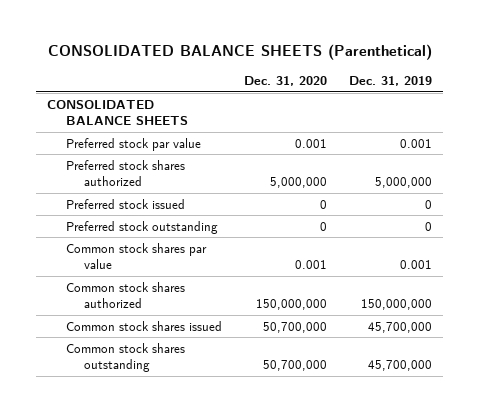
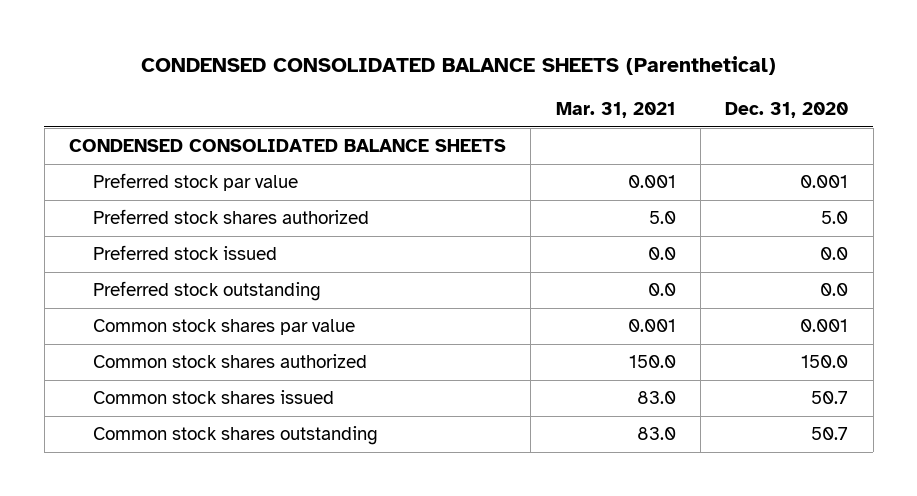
[47,44,432,61] CONSOLIDATED BALANCE SHEETS (Parenthetical) -> [140,56,776,76] CONDENSED CONSOLIDATED BALANCE SHEETS (Parenthetical)
[349,76,433,87] Dec. 31, 2019 -> none
none -> [555,101,676,118] Mar. 31, 2021
[47,99,188,126] CONSOLIDATED BALANCE SHEETS -> [68,139,506,153] CONDENSED CONSOLIDATED BALANCE SHEETS
[270,177,328,189] 5,000,000 -> [821,211,849,225] 5.0
[320,199,328,209] 0 -> [820,247,849,261] 0.0
[320,221,328,231] 0 -> [820,283,849,297] 0.0
[256,299,328,311] 150,000,000 -> [801,355,849,369] 150.0
[263,321,328,333] 50,700,000 -> [811,391,849,405] 50.7
[263,360,328,372] 50,700,000 -> [811,427,849,441] 50.7

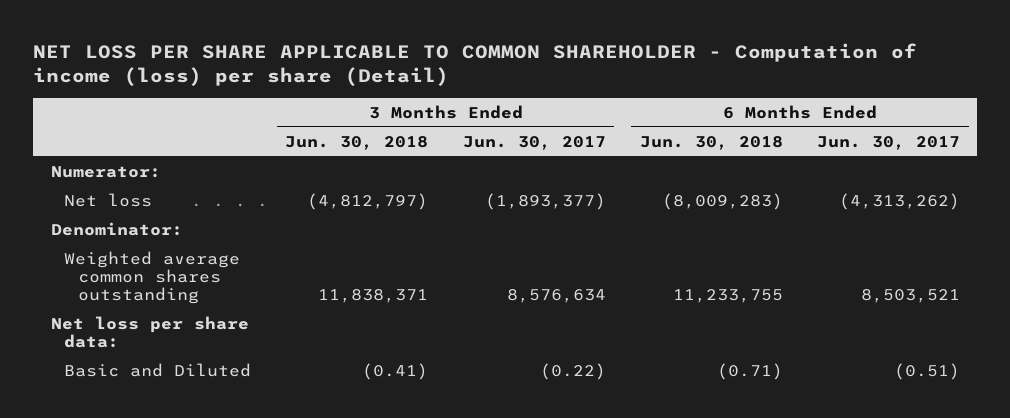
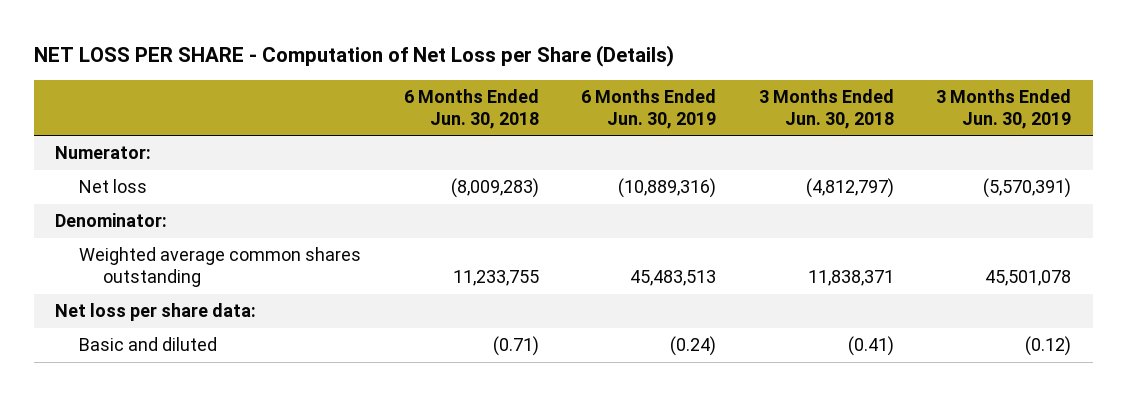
[33,42,918,87] NET LOSS PER SHARE APPLICABLE TO COMMON SHAREHOLDER - Computation of income (loss) per share (Detail) -> [33,44,674,67] NET LOSS PER SHARE - Computation of Net Loss per Share (Details)
[462,135,606,150] Jun. 30, 2017 -> none
[816,135,960,150] Jun. 30, 2017 -> none
none -> [581,88,717,129] 6 Months Ended Jun. 30, 2019
none -> [936,88,1072,129] 3 Months Ended Jun. 30, 2019
[64,363,252,378] Basic and Diluted -> [79,337,218,352] Basic and diluted

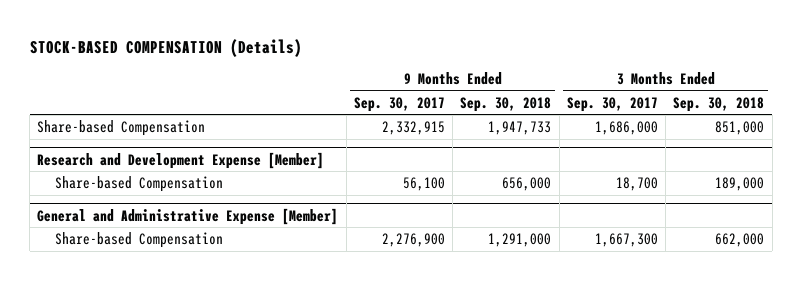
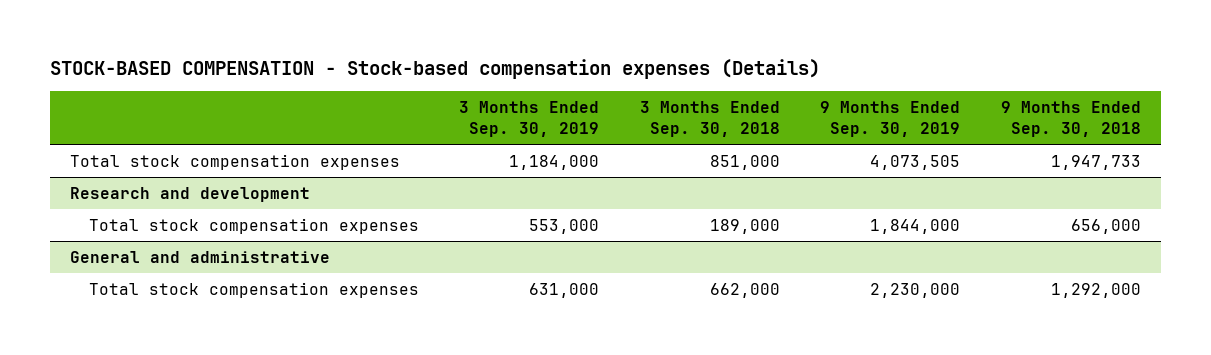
[29,38,302,57] STOCK-BASED COMPENSATION (Details) -> [50,59,821,80] STOCK-BASED COMPENSATION - Stock-based compensation expenses (Details)
[353,96,445,112] Sep. 30, 2017 -> none
[566,96,658,112] Sep. 30, 2017 -> none
none -> [459,101,600,138] 3 Months Ended Sep. 30, 2019
none -> [820,101,961,138] 9 Months Ended Sep. 30, 2019
[54,231,223,248] Share-based Compensation -> none
[37,119,206,136] Share-based Compensation -> [70,154,401,171] Total stock compensation expenses
[37,151,325,169] Research and Development Expense [Member] -> [70,187,311,203] Research and development
[54,175,223,192] Share-based Compensation -> [88,218,419,235] Total stock compensation expenses
[37,207,339,225] General and Administrative Expense [Member] -> [70,251,331,264] General and administrative
none -> [88,282,419,299] Total stock compensation expenses

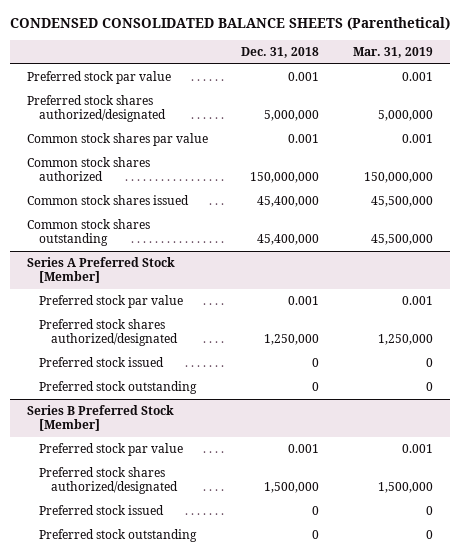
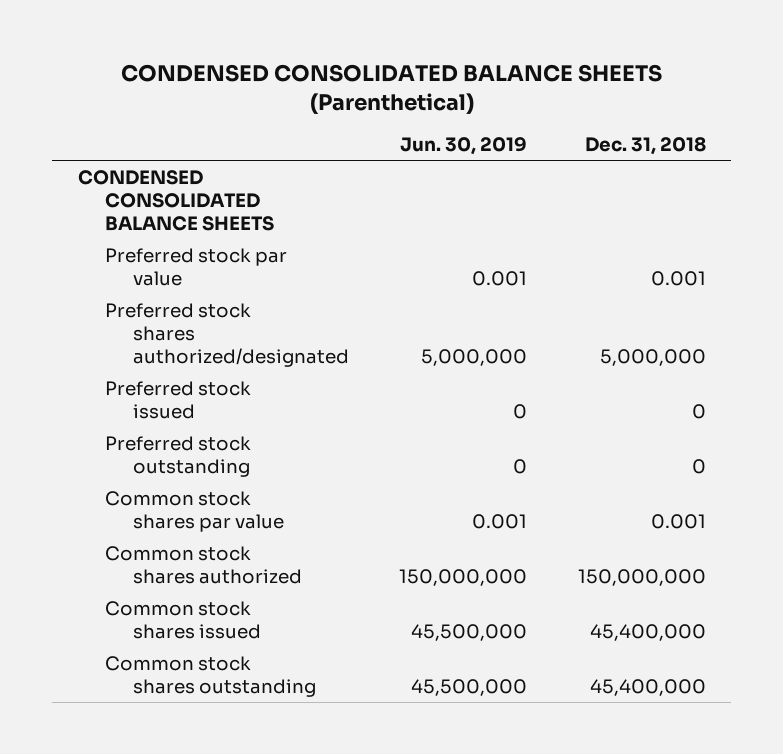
[353,47,434,59] Mar. 31, 2019 -> none
none -> [400,136,528,155] Jun. 30, 2019
none -> [77,169,275,232] CONDENSED CONSOLIDATED BALANCE SHEETS
none -> [105,380,252,420] Preferred stock issued
none -> [105,435,252,478] Preferred stock outstanding
[26,257,175,284] Series A Preferred Stock [Member] -> none
[38,295,183,309] Preferred stock par value -> none
[38,319,178,347] Preferred stock shares authorized/designated -> none
[38,357,164,368] Preferred stock issued -> none
[38,381,197,395] Preferred stock outstanding -> none
[26,405,174,432] Series B Preferred Stock [Member] -> none
[38,443,183,457] Preferred stock par value -> none
[38,467,178,495] Preferred stock shares authorized/designated -> none
[38,505,164,516] Preferred stock issued -> none
[38,529,197,543] Preferred stock outstanding -> none

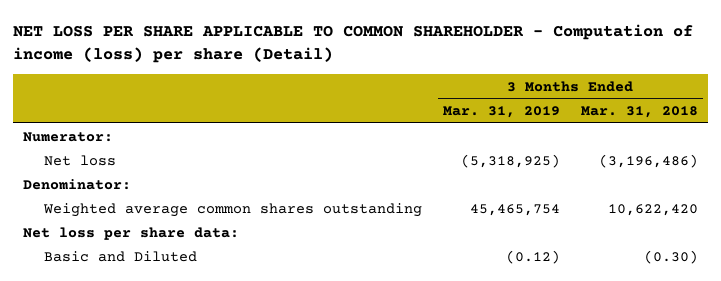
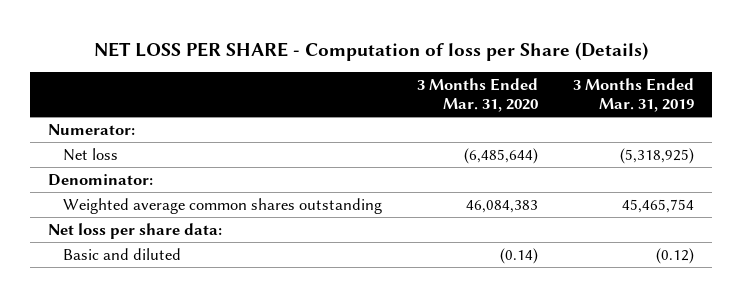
[13,24,694,64] NET LOSS PER SHARE APPLICABLE TO COMMON SHAREHOLDER - Computation of income (loss) per share (Detail) -> [93,41,648,61] NET LOSS PER SHARE - Computation of loss per Share (Details)
[580,105,698,118] Mar. 31, 2018 -> none
none -> [417,77,539,113] 3 Months Ended Mar. 31, 2020
[44,250,198,262] Basic and Diluted -> [63,247,182,260] Basic and diluted

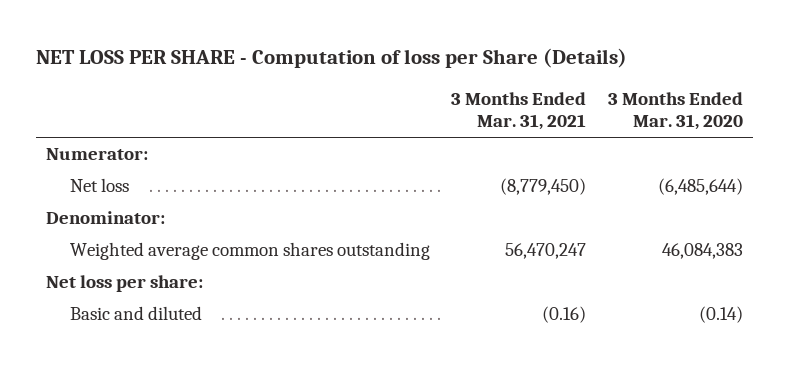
[573,77,695,113] 3 Months Ended Mar. 31, 2019 -> none
none -> [451,91,587,131] 3 Months Ended Mar. 31, 2021
[47,222,222,239] Net loss per share data: -> [46,275,204,293] Net loss per share:

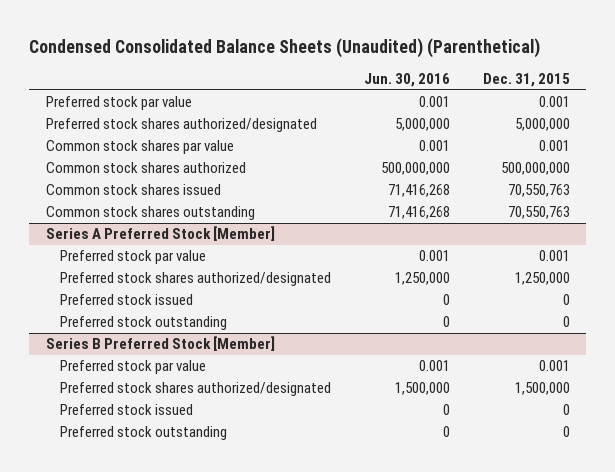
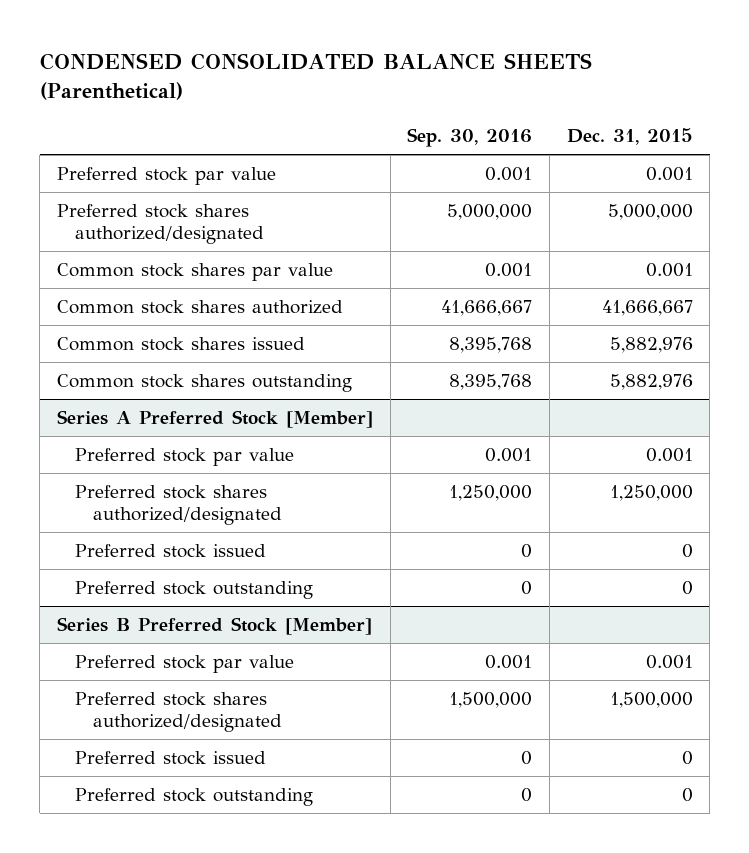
[29,37,541,58] Condensed Consolidated Balance Sheets (Unaudited) (Parenthetical) -> [39,53,592,101] CONDENSED CONSOLIDATED BALANCE SHEETS (Parenthetical)
[363,73,450,88] Jun. 30, 2016 -> none
none -> [407,128,533,148] Sep. 30, 2016
[500,162,570,176] 500,000,000 -> [601,299,693,316] 41,666,667
[507,184,570,198] 70,550,763 -> [609,336,693,353] 5,882,976
[507,206,570,220] 70,550,763 -> [609,373,693,390] 5,882,976

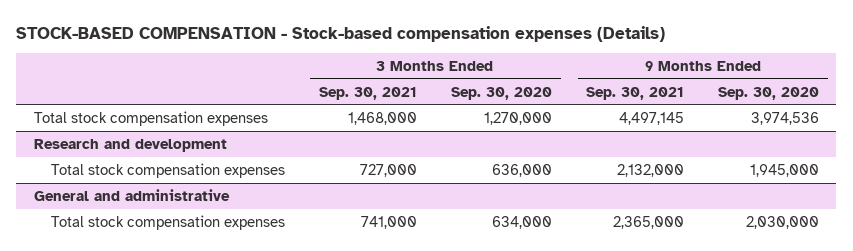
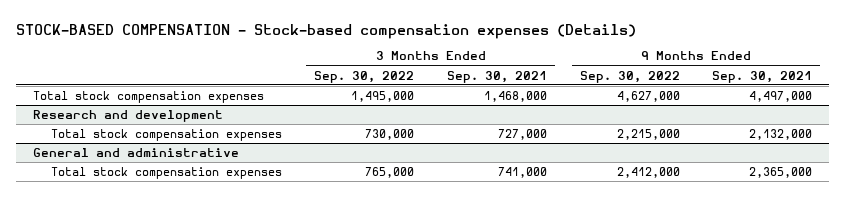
[450,86,552,100] Sep. 30, 2020 -> none
[718,86,820,100] Sep. 30, 2020 -> none
none -> [314,70,415,83] Sep. 30, 2022
none -> [579,70,680,83] Sep. 30, 2022
[619,111,685,125] 4,497,145 -> [749,91,813,103] 4,497,000

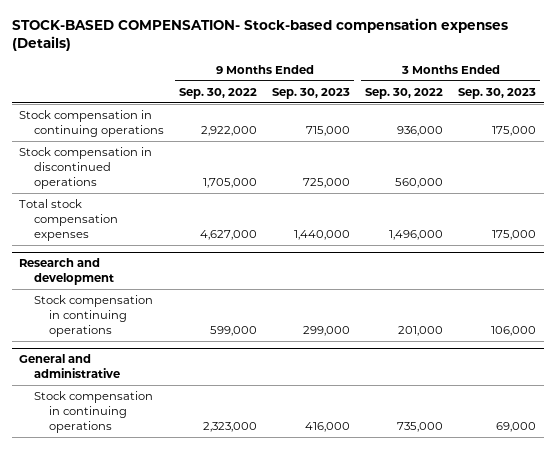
[16,23,637,39] STOCK-BASED COMPENSATION - Stock-based compensation expenses (Details) -> [11,17,508,51] STOCK-BASED COMPENSATION- Stock-based compensation expenses (Details)
[447,70,548,83] Sep. 30, 2021 -> none
[712,70,813,83] Sep. 30, 2021 -> none
none -> [272,87,351,99] Sep. 30, 2023
none -> [458,87,537,99] Sep. 30, 2023
none -> [19,109,165,137] Stock compensation in continuing operations
none -> [19,146,153,189] Stock compensation in discontinued operations
[351,91,415,103] 1,495,000 -> [389,229,444,240] 1,496,000
[50,129,282,142] Total stock compensation expenses -> none
none -> [34,294,154,337] Stock compensation in continuing operations
[50,167,282,180] Total stock compensation expenses -> none
none -> [34,390,154,433] Stock compensation in continuing operations

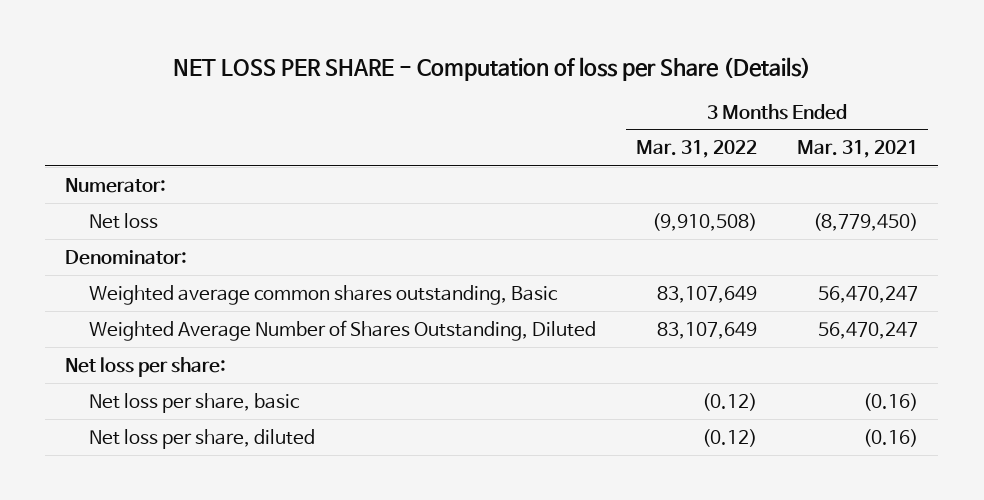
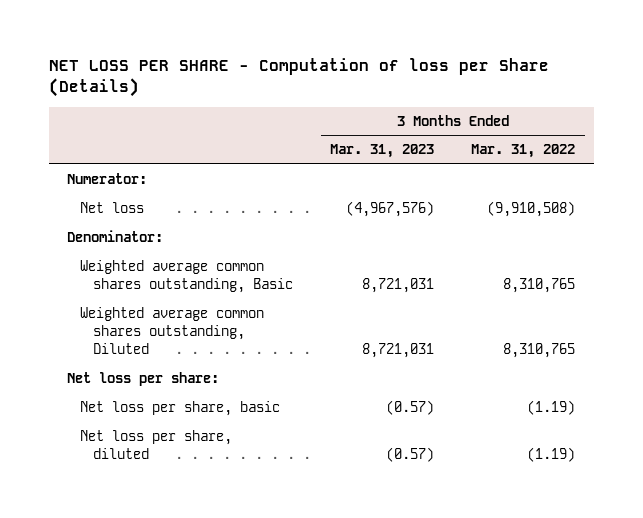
[797,140,919,159] Mar. 31, 2021 -> none
none -> [330,144,435,159] Mar. 31, 2023
[656,285,757,303] 83,107,649 -> [503,278,576,294] 8,310,765
[88,319,596,341] Weighted Average Number of Shares Outstanding, Diluted -> [80,307,265,355] Weighted average common shares outstanding, Diluted
[656,321,757,339] 83,107,649 -> [503,343,576,359] 8,310,765
[701,392,757,411] (0.12) -> [527,400,576,416] (1.19)
[701,428,757,447] (0.12) -> [527,447,576,463] (1.19)

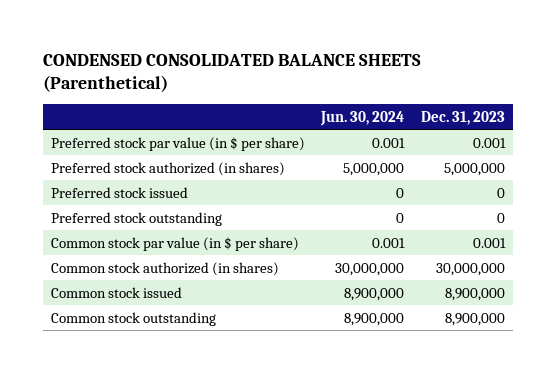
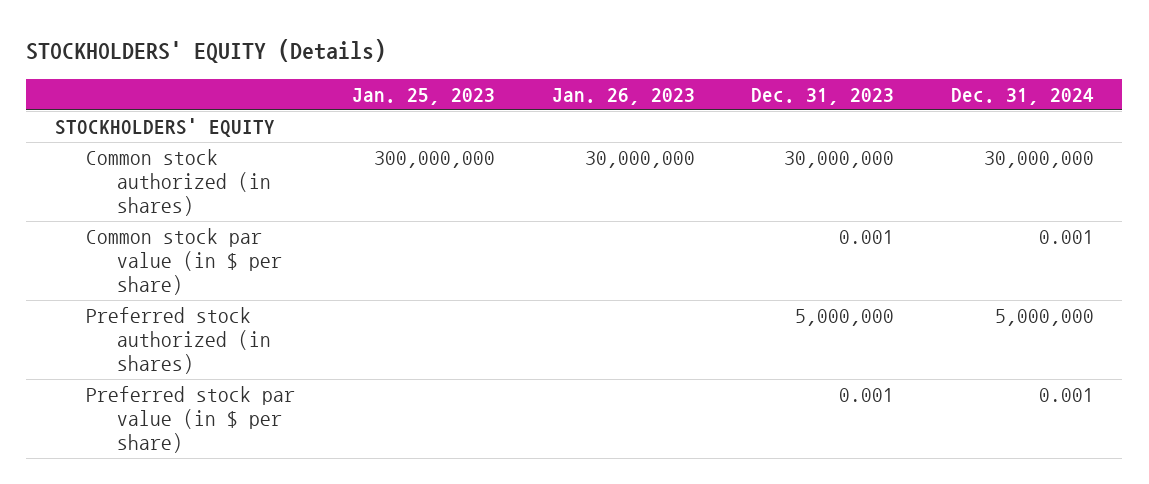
[42,53,421,93] CONDENSED CONSOLIDATED BALANCE SHEETS (Parenthetical) -> [26,39,387,64] STOCKHOLDERS' EQUITY (Details)
[320,110,405,126] Jun. 30, 2024 -> none
none -> [351,88,495,106] Jan. 25, 2023
none -> [551,88,695,106] Jan. 26, 2023
none -> [951,88,1095,106] Dec. 31, 2024
[50,186,188,198] Preferred stock issued -> none
[50,211,222,226] Preferred stock outstanding -> none
none -> [54,118,275,138] STOCKHOLDERS' EQUITY
[50,286,182,298] Common stock issued -> none
[50,311,216,326] Common stock outstanding -> none
[50,236,299,251] Common stock par value (in $ per share) -> [86,228,283,296] Common stock par value (in $ per share)
[50,161,285,176] Preferred stock authorized (in shares) -> [86,307,272,375] Preferred stock authorized (in shares)
[50,136,305,151] Preferred stock par value (in $ per share) -> [86,386,296,454] Preferred stock par value (in $ per share)

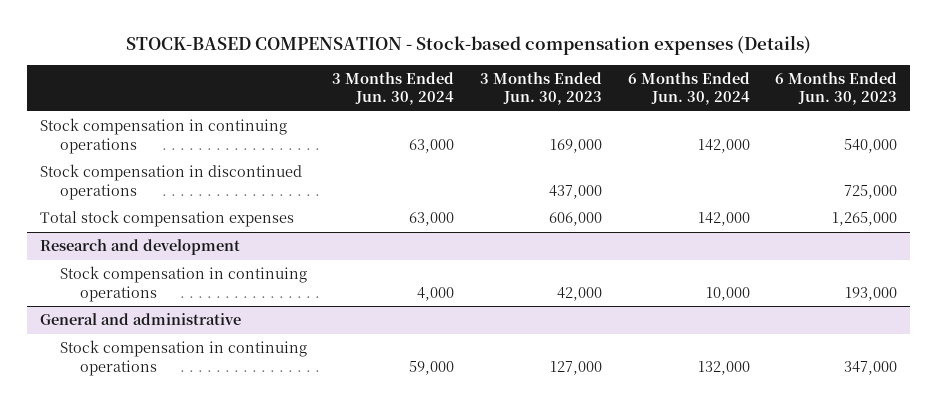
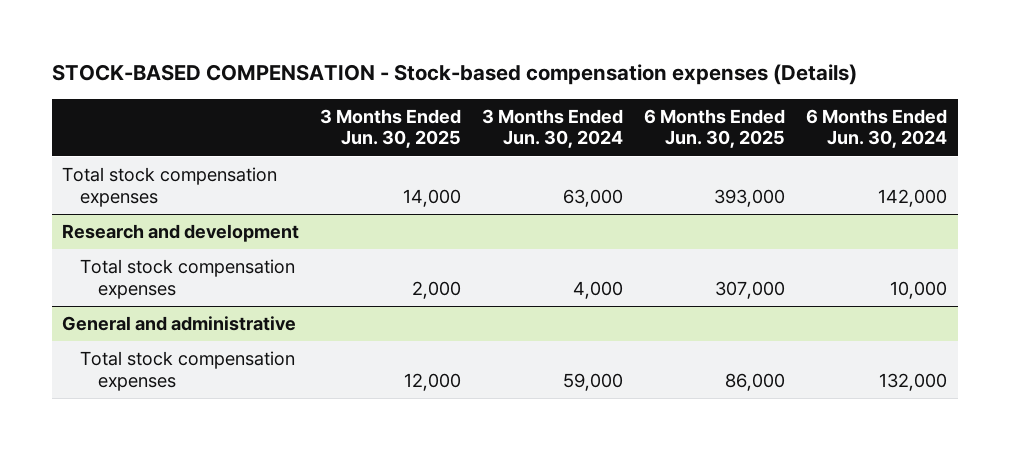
[480,71,603,106] 3 Months Ended Jun. 30, 2023 -> none
[775,71,898,106] 6 Months Ended Jun. 30, 2023 -> none
none -> [320,108,462,149] 3 Months Ended Jun. 30, 2025
none -> [644,108,786,149] 6 Months Ended Jun. 30, 2025
[39,118,287,154] Stock compensation in continuing operations -> none
[39,164,302,200] Stock compensation in discontinued operations -> none
[59,266,307,302] Stock compensation in continuing operations -> none
none -> [80,259,296,299] Total stock compensation expenses
[59,340,307,376] Stock compensation in continuing operations -> [80,351,296,391] Total stock compensation expenses

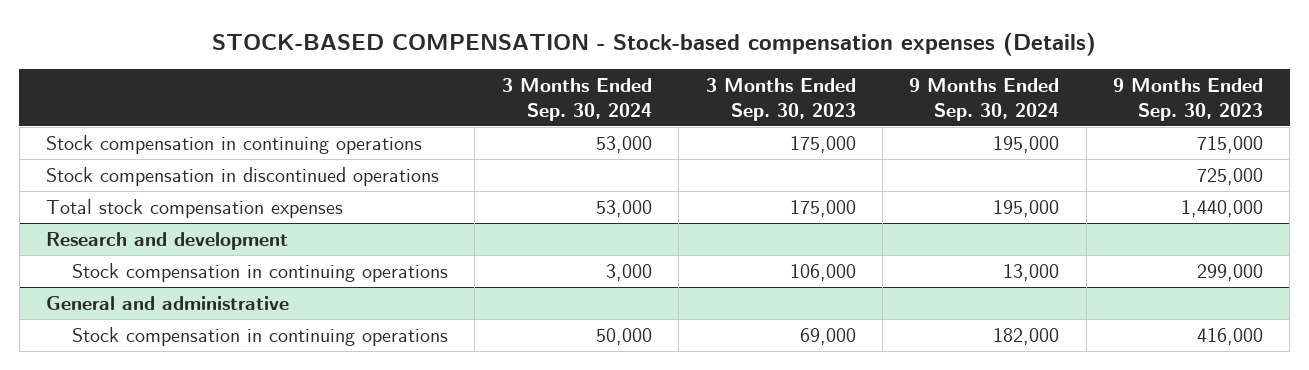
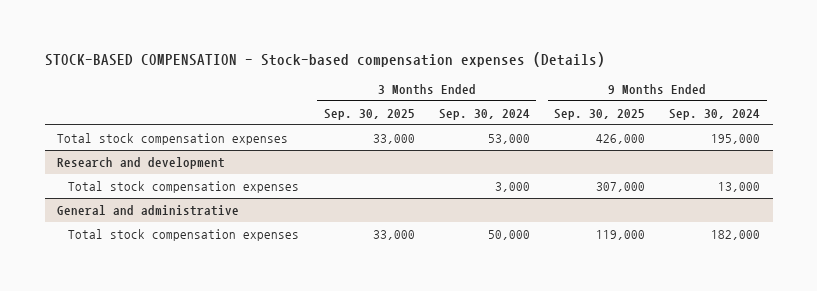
[705,78,856,121] 3 Months Ended Sep. 30, 2023 -> none
[1113,78,1264,121] 9 Months Ended Sep. 30, 2023 -> none
none -> [323,108,415,120] Sep. 30, 2025
none -> [554,108,646,120] Sep. 30, 2025
[45,134,422,154] Stock compensation in continuing operations -> none
[45,166,439,186] Stock compensation in discontinued operations -> none
[72,262,449,282] Stock compensation in continuing operations -> [68,180,300,193] Total stock compensation expenses
[72,326,449,346] Stock compensation in continuing operations -> [68,228,300,241] Total stock compensation expenses

